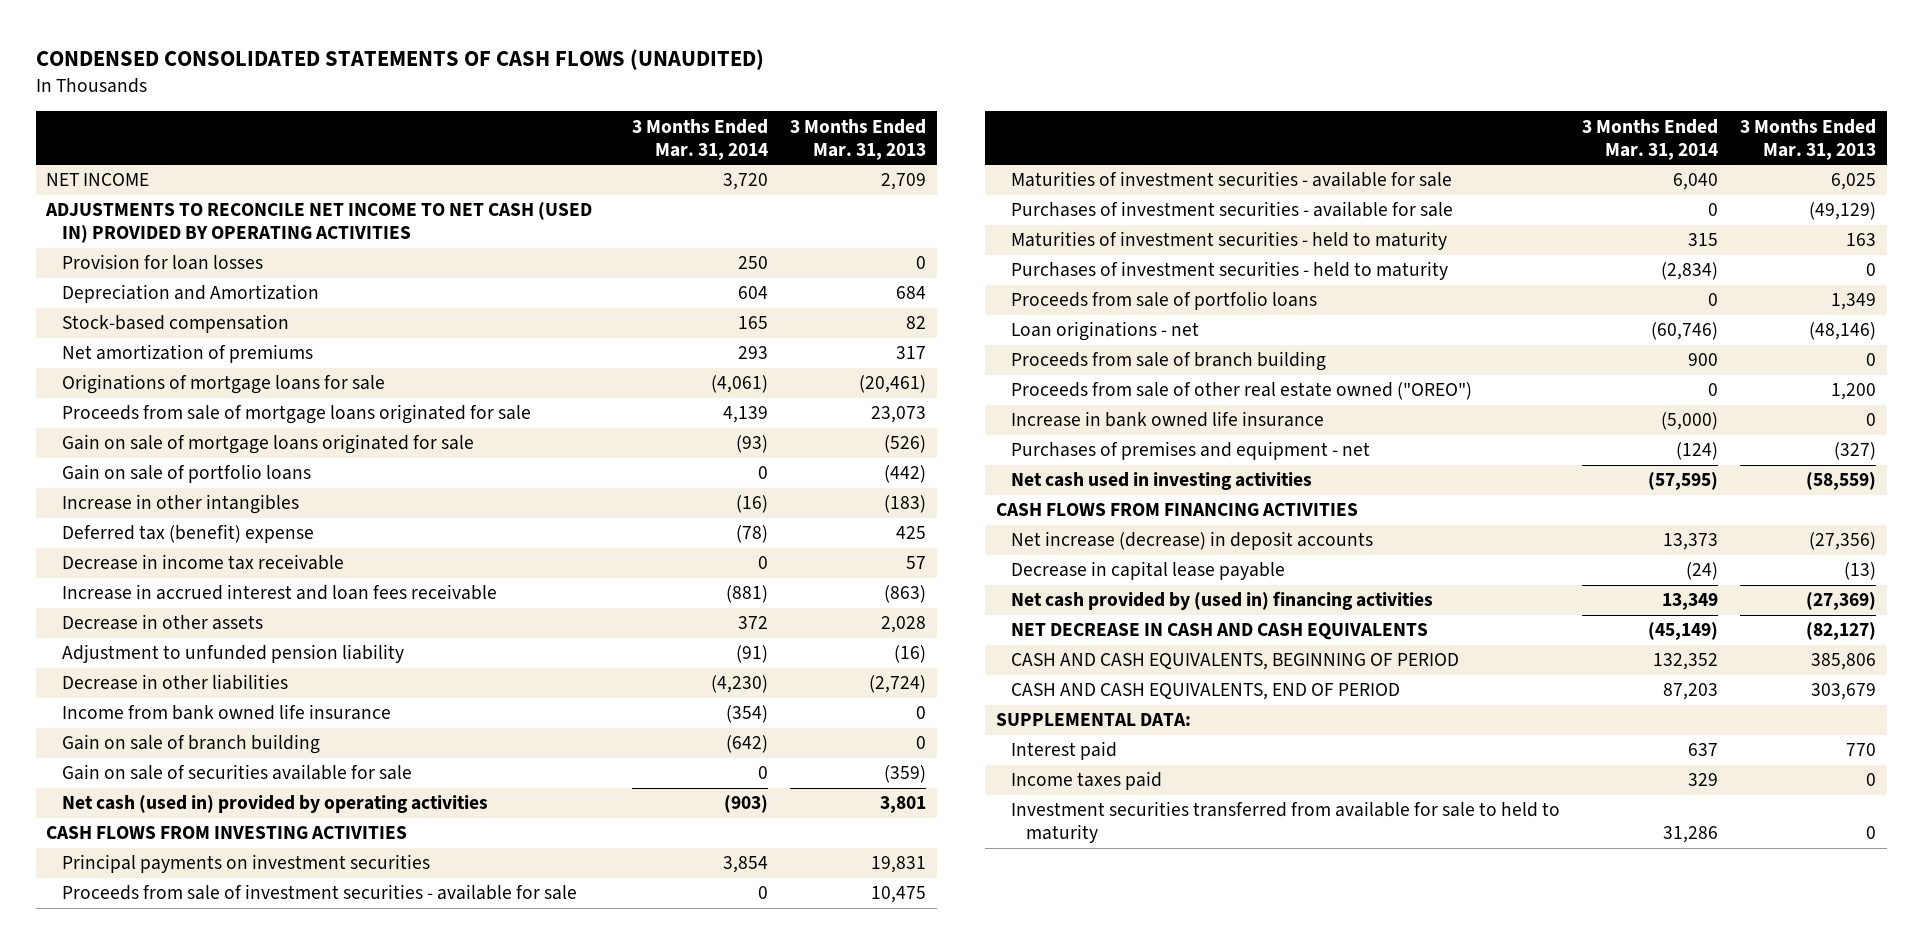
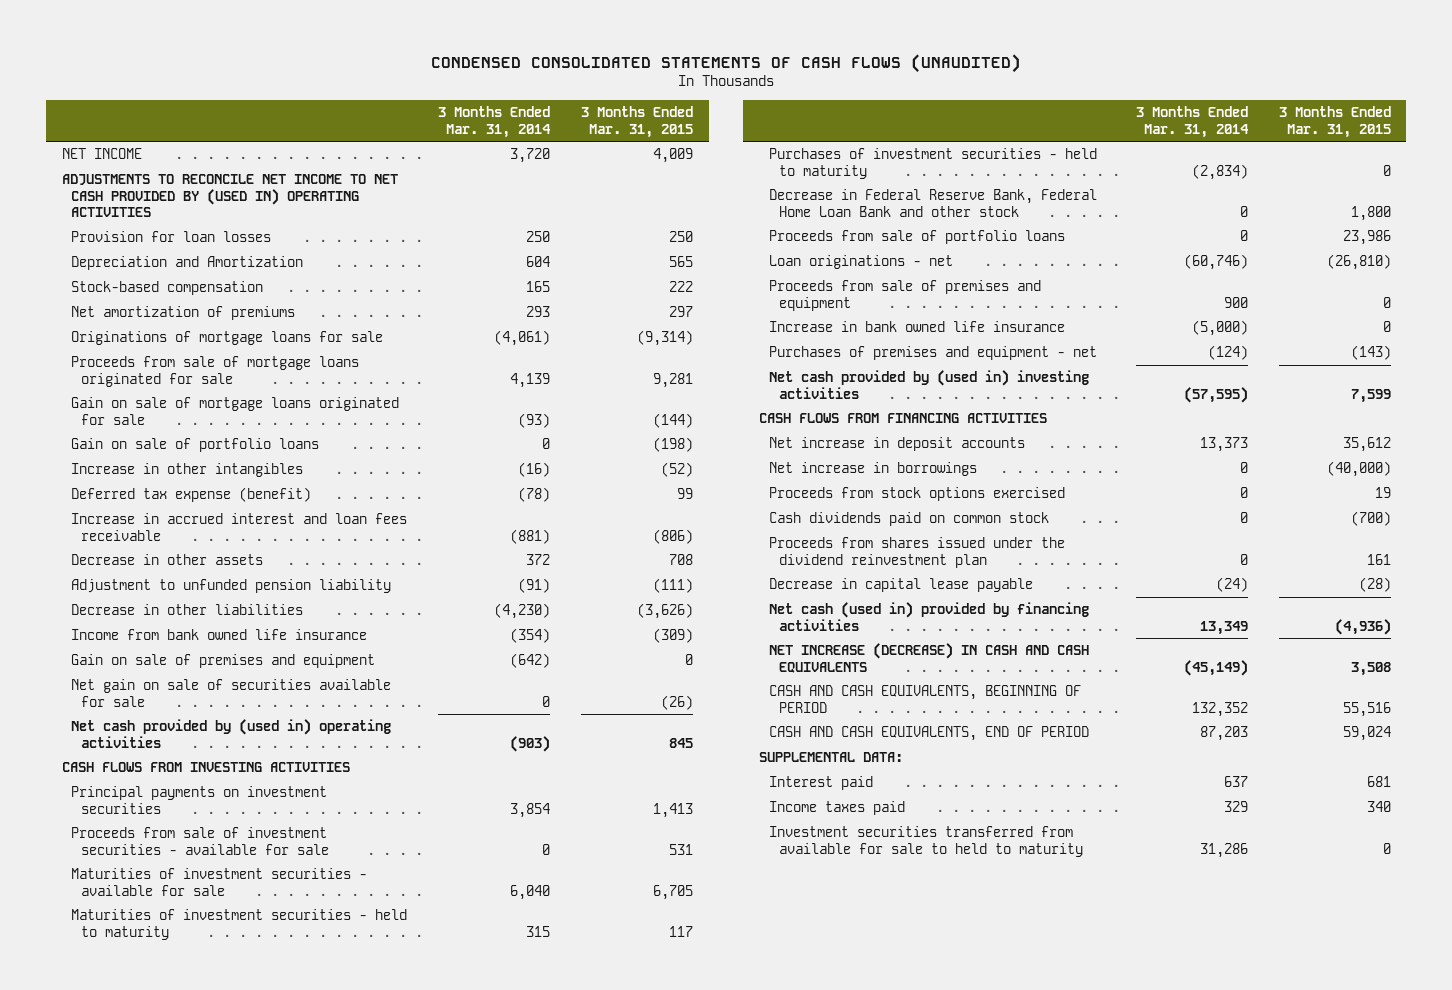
[790,118,927,160] 3 Months Ended Mar. 31, 2013 -> none
none -> [581,106,694,138] 3 Months Ended Mar. 31, 2015
[45,202,593,244] ADJUSTMENTS TO RECONCILE NET INCOME TO NET CASH (USED IN) PROVIDED BY OPERATING ACTIVITIES -> [61,174,398,217] ADJUSTMENTS TO RECONCILE NET INCOME TO NET CASH PROVIDED BY (USED IN) OPERATING ACTIVITIES
[61,554,344,571] Decrease in income tax receivable -> none
[61,524,314,544] Deferred tax (benefit) expense -> [71,487,312,503] Deferred tax expense (benefit)
[61,734,320,755] Gain on sale of branch building -> [71,654,376,669] Gain on sale of premises and equipment
[61,764,412,781] Gain on sale of securities available for sale -> [71,679,392,707] Net gain on sale of securities available for sale
[61,795,488,814] Net cash (used in) provided by operating activities -> [71,719,392,748] Net cash provided by (used in) operating activities
[1011,201,1454,218] Purchases of investment securities - available for sale -> none
none -> [768,189,1097,217] Decrease in Federal Reserve Bank, Federal Home Loan Bank and other stock
[1011,382,1473,401] Proceeds from sale of other real estate owned ("OREO") -> none
[1011,351,1327,372] Proceeds from sale of branch building -> [768,280,1041,311] Proceeds from sale of premises and equipment
[1011,472,1313,491] Net cash used in investing activities -> [768,370,1089,399] Net cash provided by (used in) investing activities
[1011,531,1374,551] Net increase (decrease) in deposit accounts -> [768,437,1025,452] Net increase in deposit accounts
none -> [768,462,977,477] Net increase in borrowings
none -> [768,487,1065,502] Proceeds from stock options exercised
none -> [768,512,1049,527] Cash dividends paid on common stock
none -> [768,537,1065,568] Proceeds from shares issued under the dividend reinvestment plan
[1011,591,1434,611] Net cash provided by (used in) financing activities -> [768,602,1089,631] Net cash (used in) provided by financing activities
[1011,623,1429,641] NET DECREASE IN CASH AND CASH EQUIVALENTS -> [768,643,1089,673] NET INCREASE (DECREASE) IN CASH AND CASH EQUIVALENTS

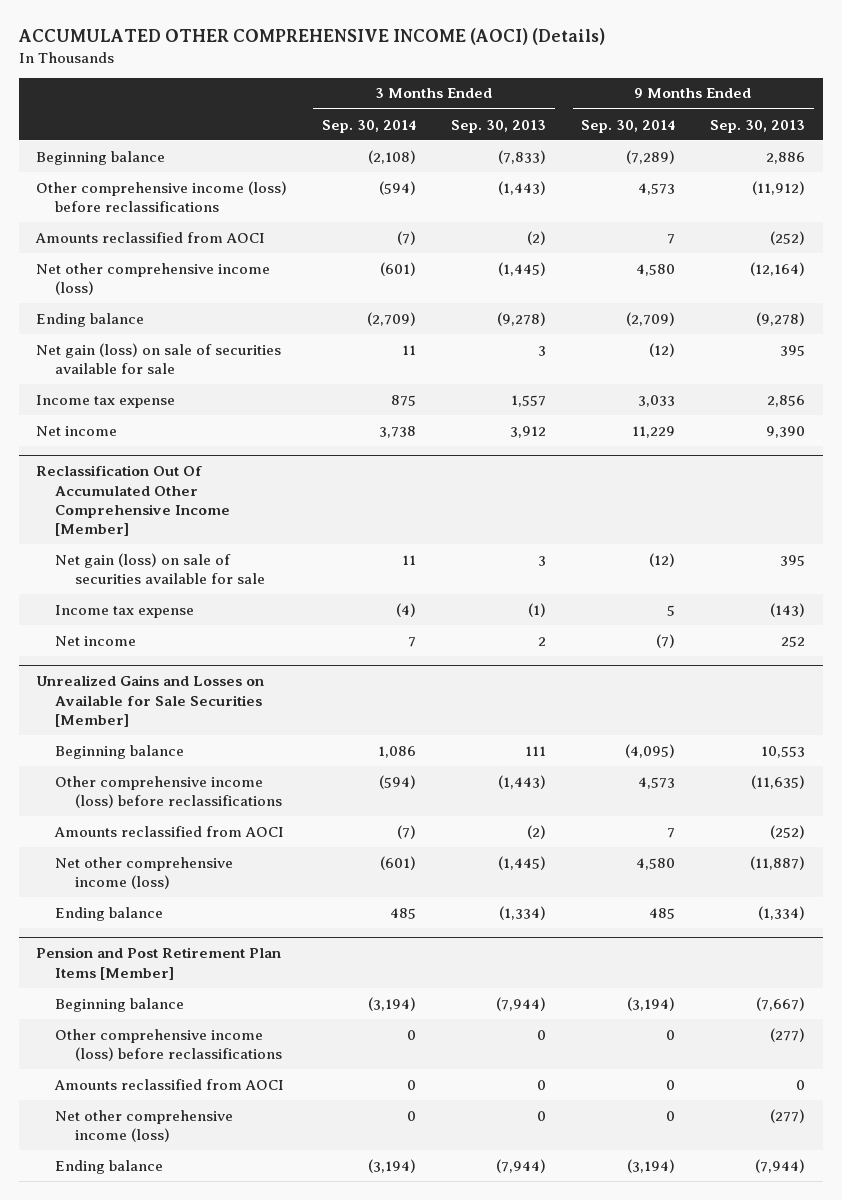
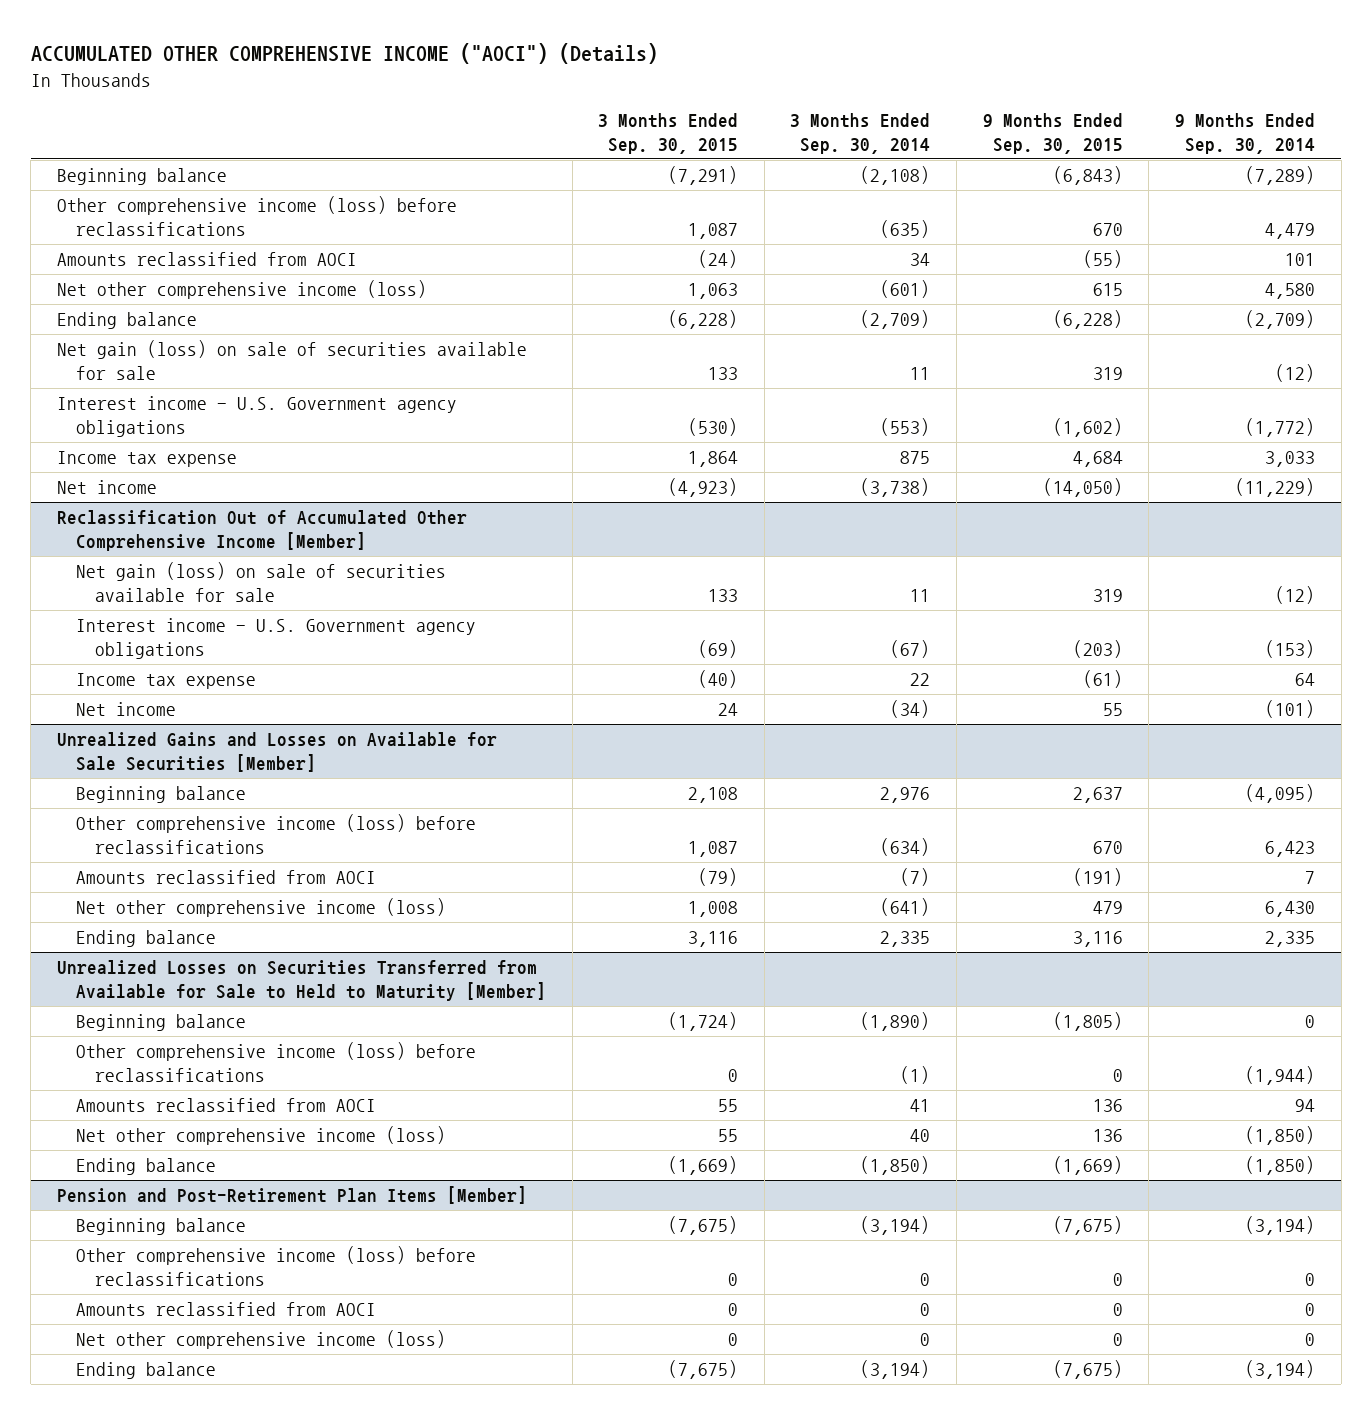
[17,28,605,46] ACCUMULATED OTHER COMPREHENSIVE INCOME (AOCI) (Details) -> [30,43,658,65] ACCUMULATED OTHER COMPREHENSIVE INCOME ("AOCI") (Details)
[451,119,547,133] Sep. 30, 2013 -> none
[710,119,806,133] Sep. 30, 2013 -> none
none -> [598,112,739,154] 3 Months Ended Sep. 30, 2015
none -> [982,112,1123,154] 9 Months Ended Sep. 30, 2015
[379,180,417,195] (594) -> [880,219,931,238] (635)
[638,182,676,195] 4,573 -> [1264,222,1315,239] 4,479
[397,230,417,245] (7) -> [910,253,931,267] 34
[667,233,676,244] 7 -> [1284,253,1315,267] 101
none -> [56,396,457,437] Interest income - U.S. Government agency obligations
[379,425,417,438] 3,738 -> [860,478,931,498] (3,738)
[632,425,676,438] 11,229 -> [1234,478,1315,498] (11,229)
[36,465,231,537] Reclassification Out Of Accumulated Other Comprehensive Income [Member] -> [56,510,467,551] Reclassification Out of Accumulated Other Comprehensive Income [Member]
none -> [75,618,476,659] Interest income - U.S. Government agency obligations
[396,602,417,617] (4) -> [910,673,931,687] 22
[667,604,676,616] 5 -> [1294,673,1315,687] 64
[408,636,417,647] 7 -> [890,700,931,719] (34)
[656,633,676,648] (7) -> [1264,700,1315,719] (101)
[378,745,417,758] 1,086 -> [880,787,931,804] 2,976
[379,774,417,789] (594) -> [880,837,931,856] (634)
[638,776,676,789] 4,573 -> [1264,840,1315,857] 6,423
[380,855,417,870] (601) -> [880,898,931,917] (641)
[636,857,676,870] 4,580 -> [1264,901,1315,918] 6,430
[390,907,417,919] 485 -> [880,931,931,948] 2,335
[649,907,676,919] 485 -> [1264,931,1315,948] 2,335
none -> [56,960,546,1001] Unrealized Losses on Securities Transferred from Available for Sale to Held to Maturity [Member]
none -> [75,1014,246,1032] Beginning balance
none -> [75,1042,476,1082] Other comprehensive income (loss) before reclassifications
none -> [75,1098,376,1113] Amounts reclassified from AOCI
none -> [75,1126,446,1146] Net other comprehensive income (loss)
none -> [75,1158,216,1176] Ending balance
[36,947,282,980] Pension and Post Retirement Plan Items [Member] -> [56,1186,527,1205] Pension and Post-Retirement Plan Items [Member]

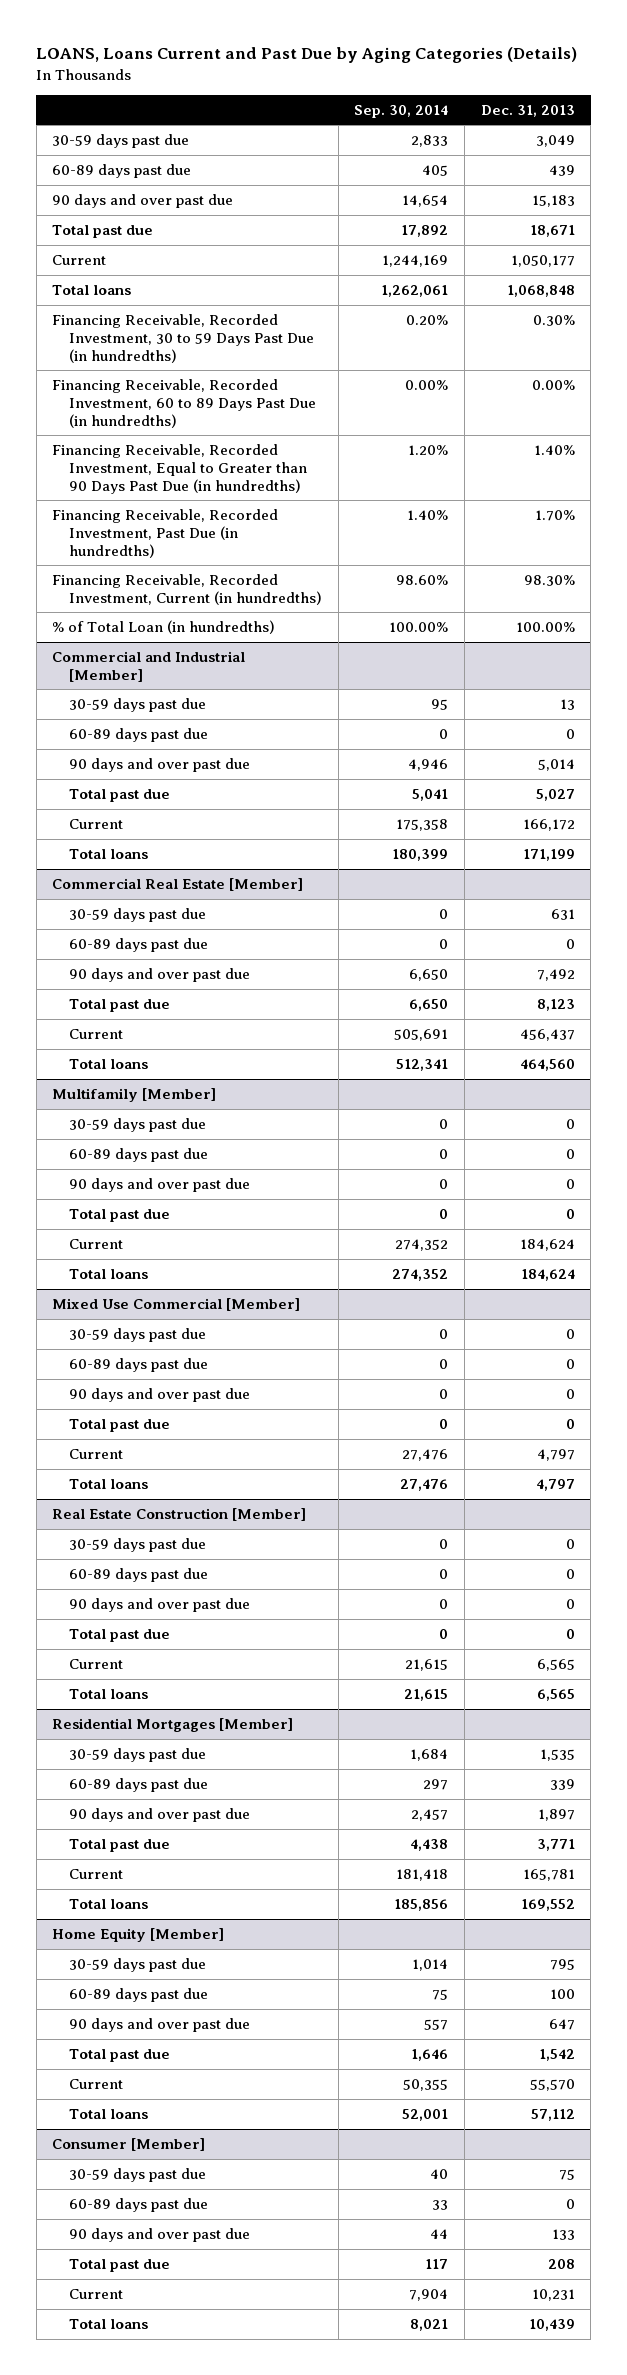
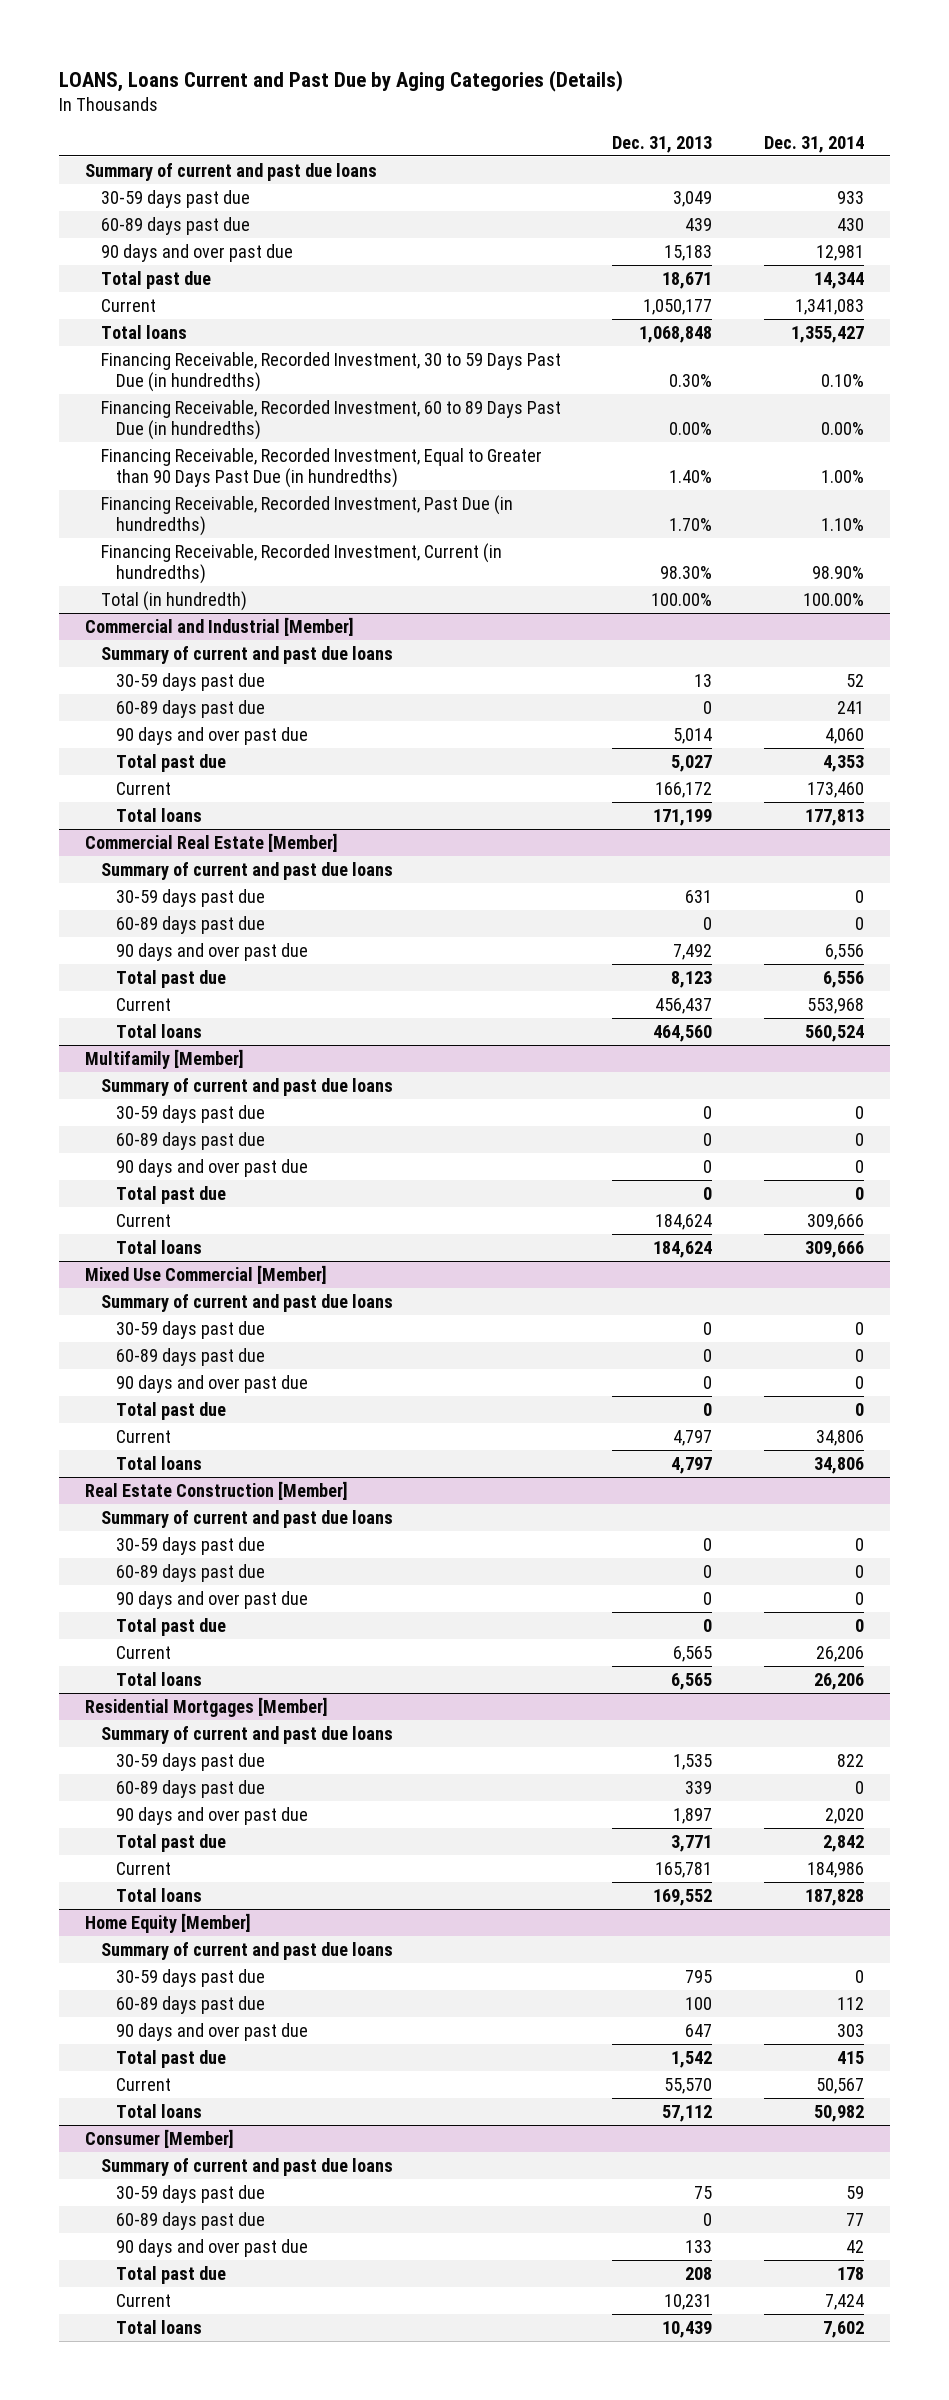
[354,104,449,118] Sep. 30, 2014 -> none
none -> [763,135,864,153] Dec. 31, 2014
none -> [84,162,377,181] Summary of current and past due loans
[52,619,276,634] % of Total Loan (in hundredths) -> [100,590,247,611] Total (in hundredth)
none -> [100,645,393,664] Summary of current and past due loans
none -> [100,861,393,880] Summary of current and past due loans
none -> [100,1077,393,1096] Summary of current and past due loans
none -> [100,1293,393,1312] Summary of current and past due loans
none -> [100,1509,393,1528] Summary of current and past due loans
none -> [100,1725,393,1744] Summary of current and past due loans
none -> [100,1941,393,1960] Summary of current and past due loans
none -> [100,2157,393,2176] Summary of current and past due loans

